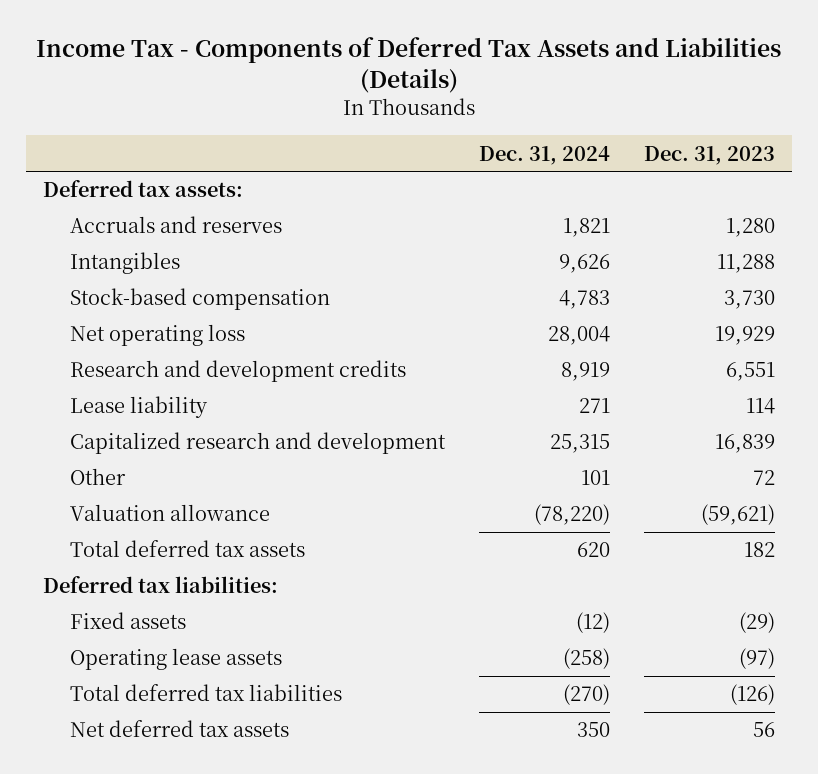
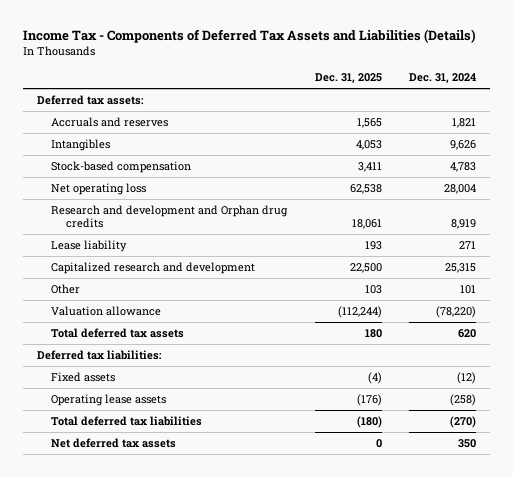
[643,145,775,165] Dec. 31, 2023 -> none
none -> [314,73,382,84] Dec. 31, 2025
[69,360,406,383] Research and development credits -> [51,205,289,229] Research and development and Orphan drug credits

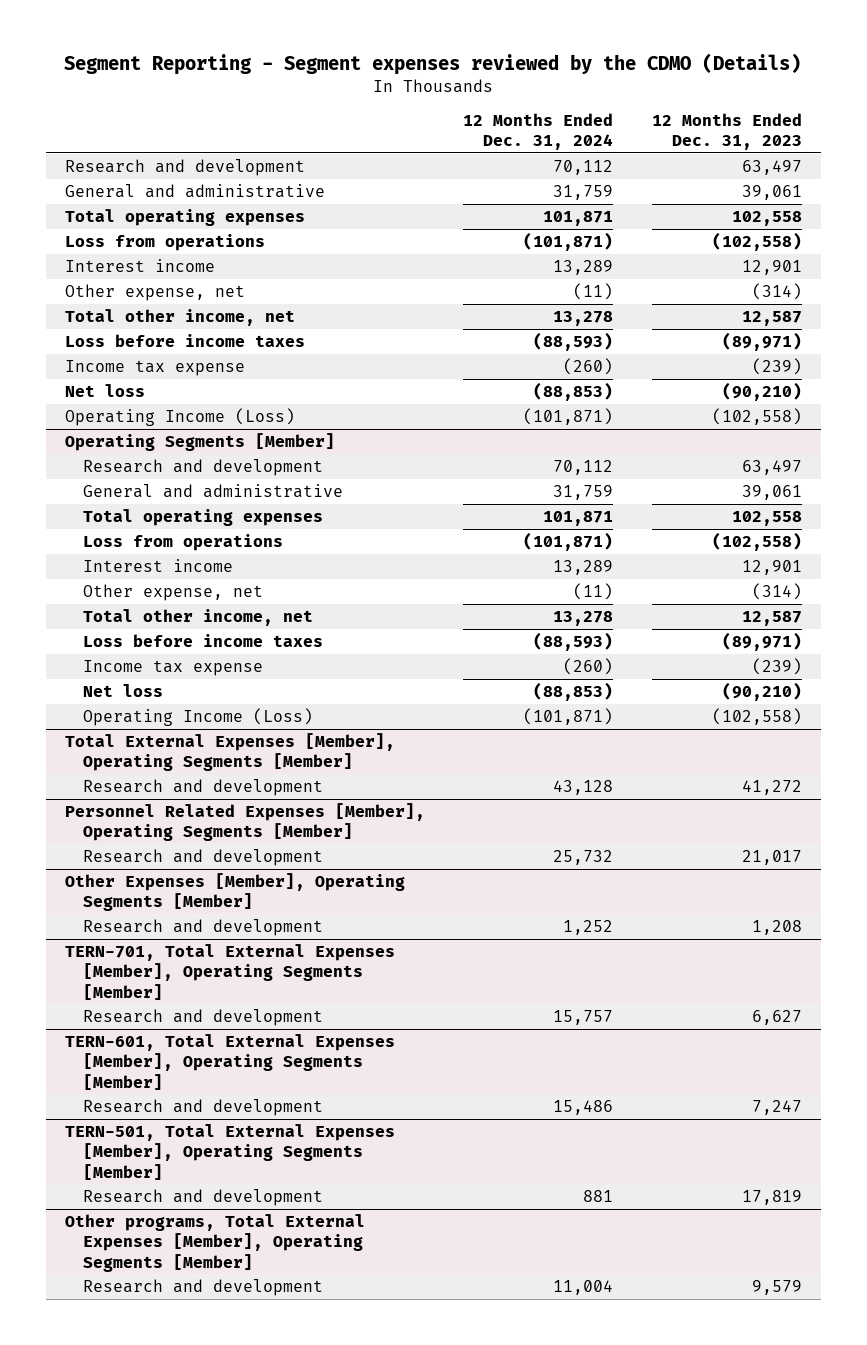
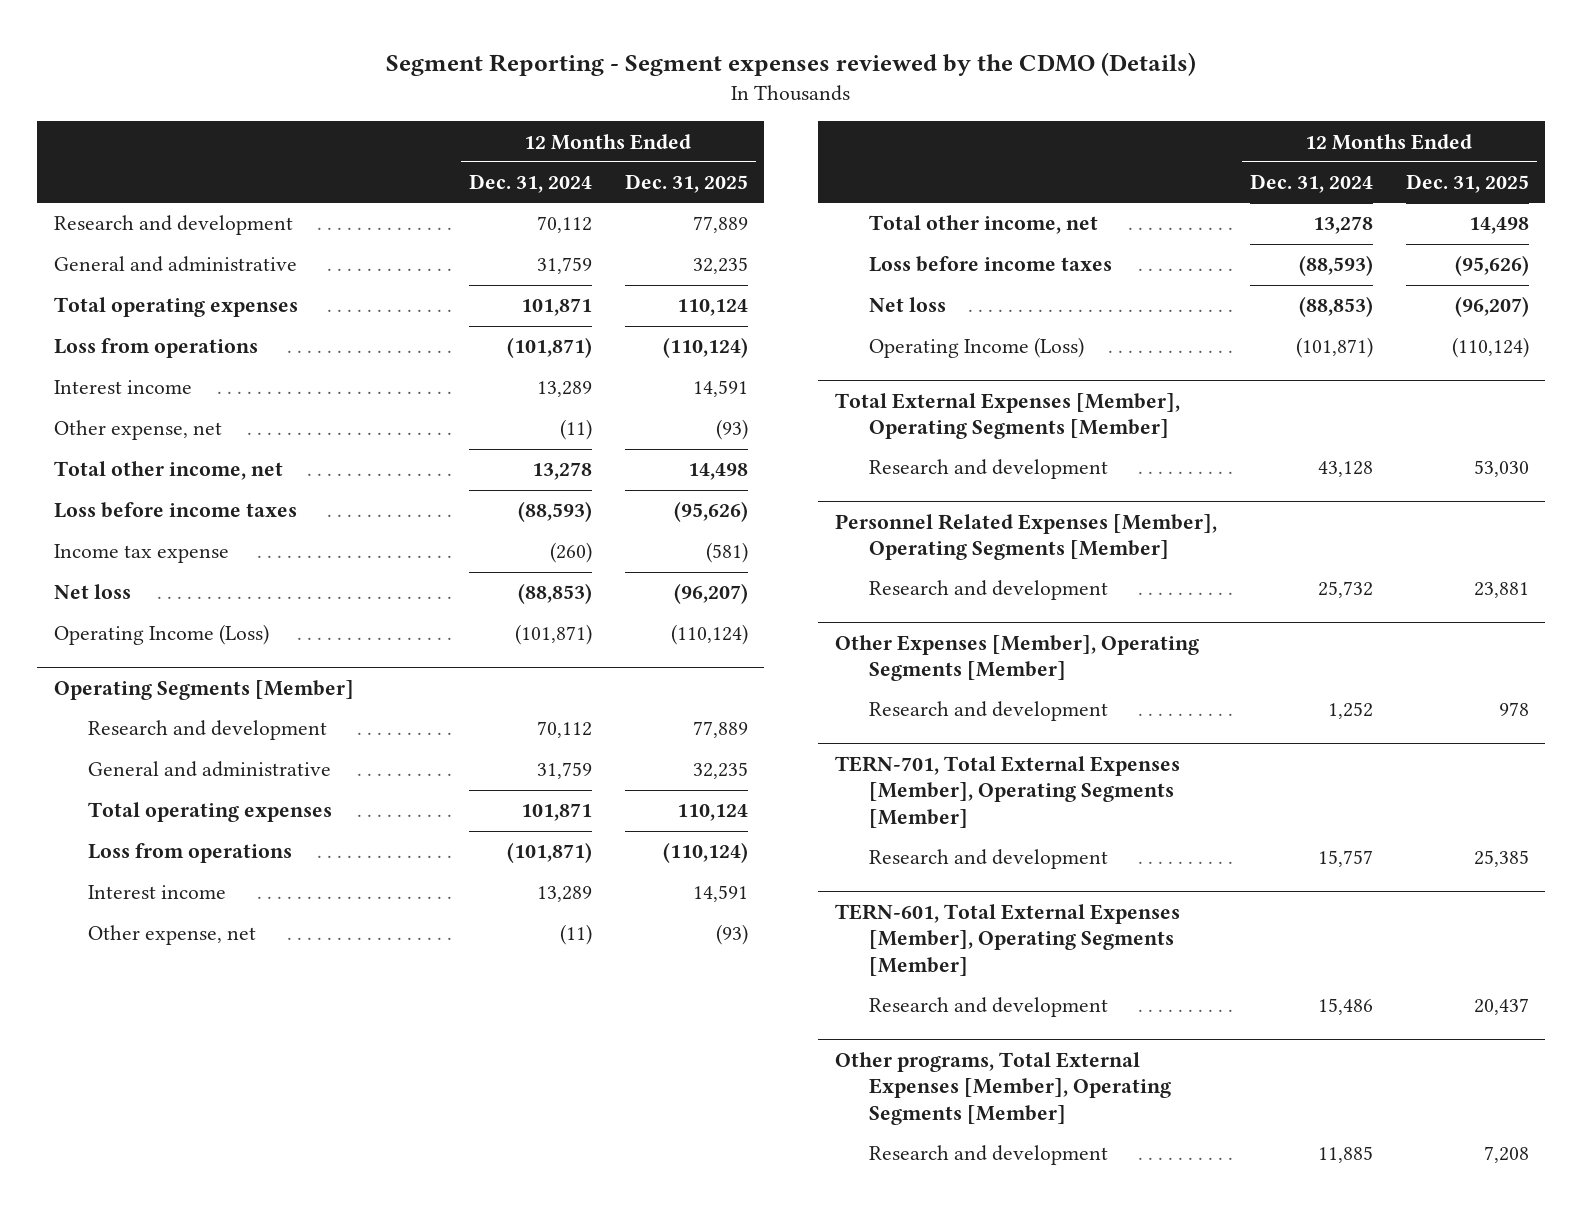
[652,112,803,151] 12 Months Ended Dec. 31, 2023 -> none
none -> [624,174,748,194] Dec. 31, 2025
[83,659,264,676] Income tax expense -> none
[64,1123,395,1180] TERN-501, Total External Expenses [Member], Operating Segments [Member] -> none
[83,1188,324,1206] Research and development -> none
[553,1279,614,1295] 11,004 -> [1317,1146,1373,1164] 11,885

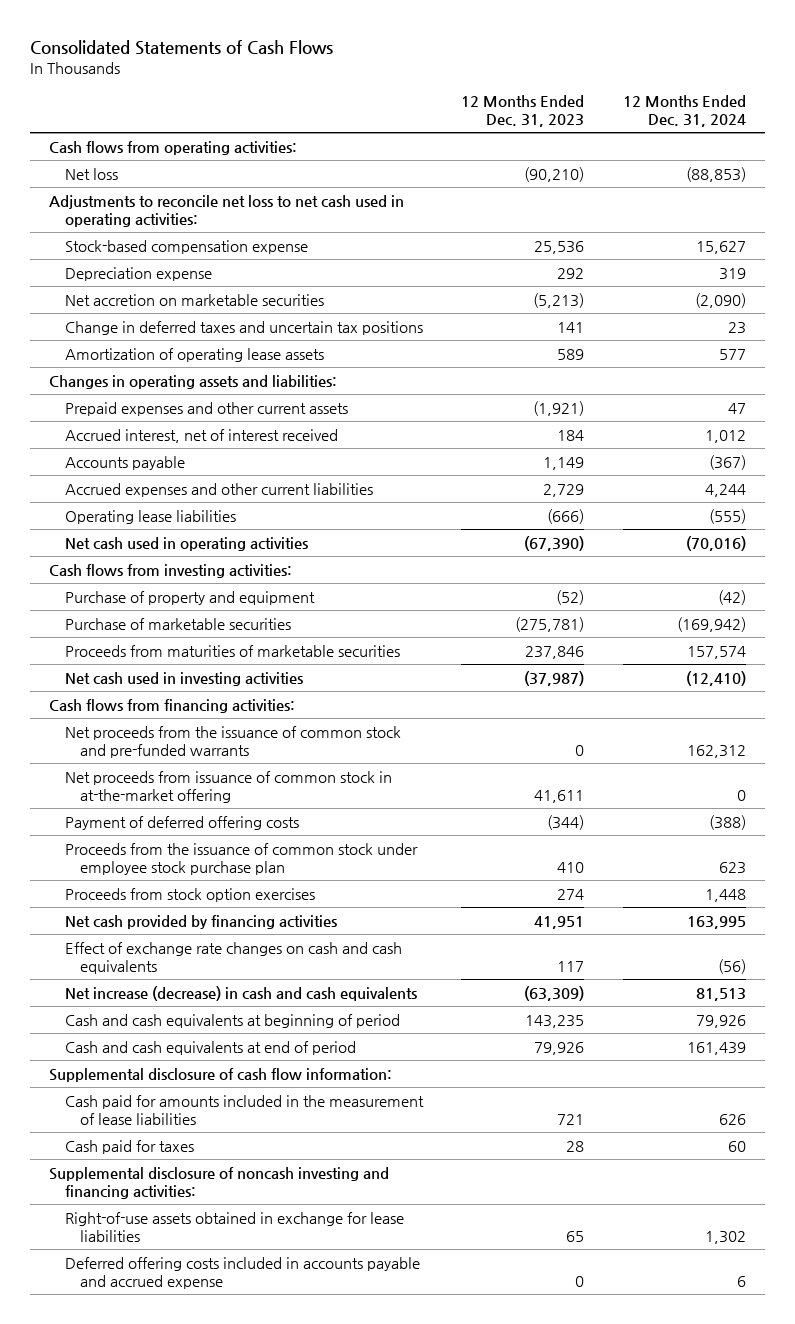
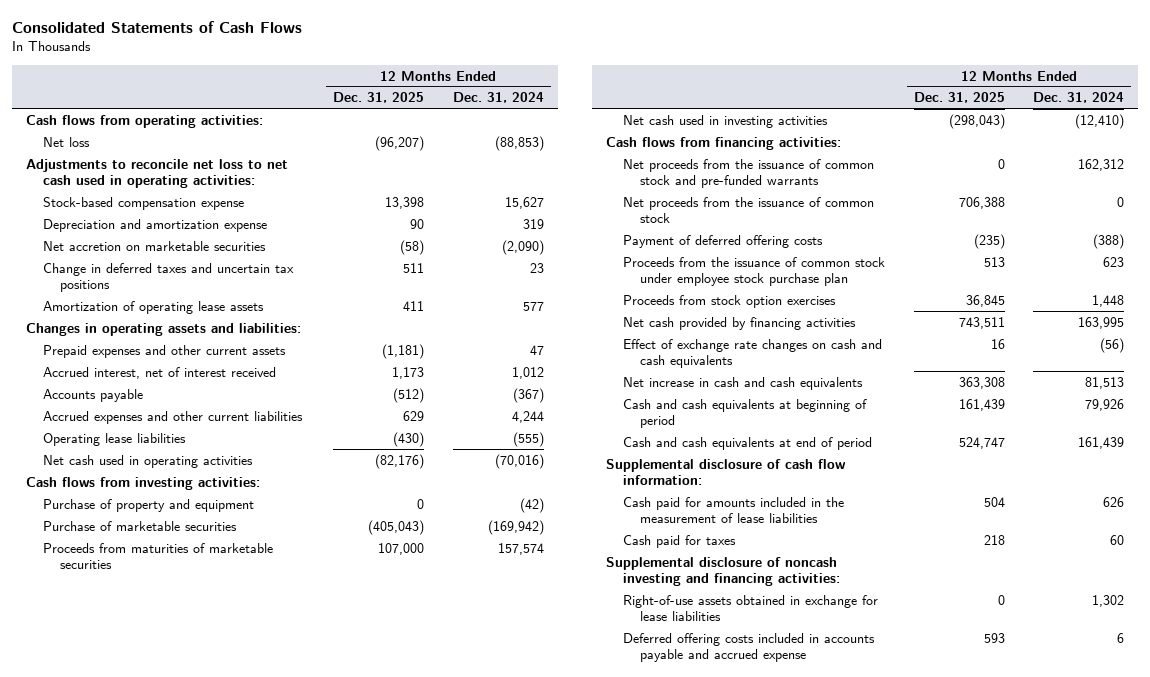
[461,94,585,128] 12 Months Ended Dec. 31, 2023 -> none
none -> [333,92,425,104] Dec. 31, 2025
[64,266,212,281] Depreciation expense -> [42,218,267,232] Depreciation and amortization expense
[64,770,392,803] Net proceeds from issuance of common stock in at-the-market offering -> [623,196,875,224] Net proceeds from the issuance of common stock
[64,985,417,1001] Net increase (decrease) in cash and cash equivalents -> [623,376,864,390] Net increase in cash and cash equivalents

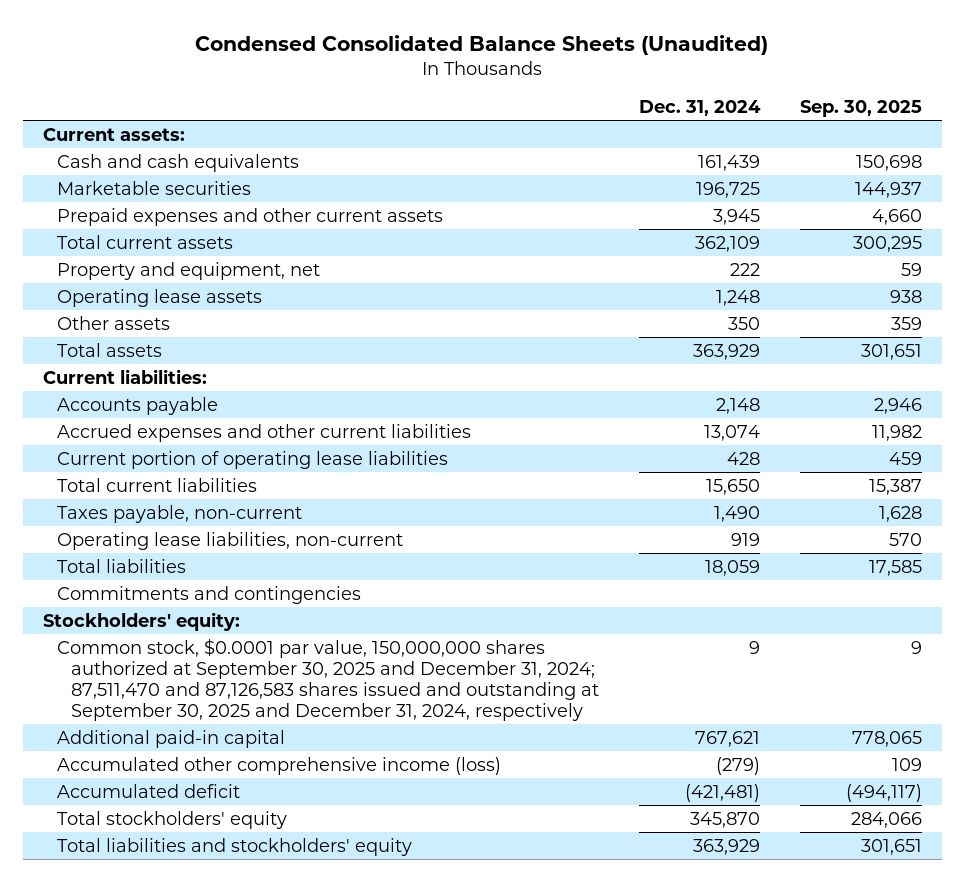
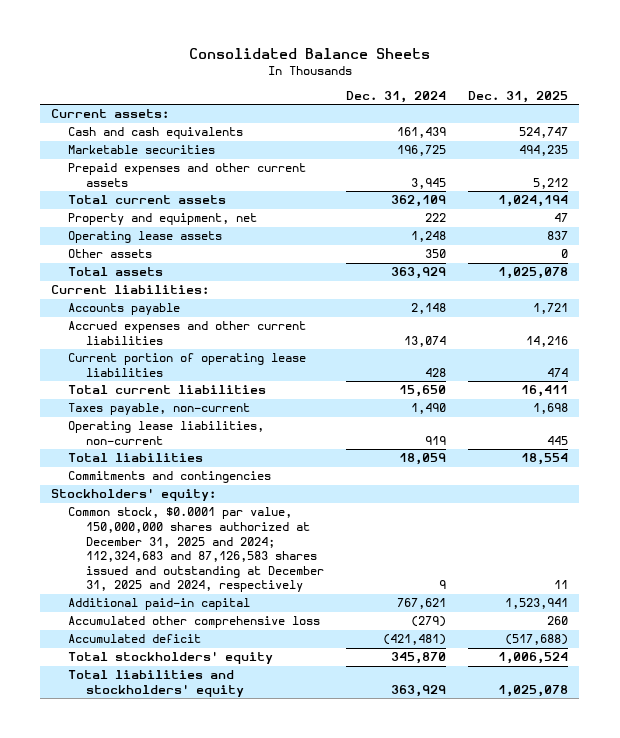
[195,34,769,55] Condensed Consolidated Balance Sheets (Unaudited) -> [188,47,430,59] Consolidated Balance Sheets
[799,100,922,118] Sep. 30, 2025 -> none
none -> [468,91,569,104] Dec. 31, 2025
[56,637,599,722] Common stock, $0.0001 par value, 150,000,000 shares authorized at September 30, 2025 and December 31, 2024; 87,511,470 and 87,126,583 shares issued and outstanding at September 30, 2025 and December 31, 2024, respectively -> [68,507,324,593] Common stock, $0.0001 par value, 150,000,000 shares authorized at December 31, 2025 and 2024; 112,324,683 and 87,126,583 shares issued and outstanding at December 31, 2025 and 2024, respectively
[56,756,501,775] Accumulated other comprehensive income (loss) -> [68,616,321,629] Accumulated other comprehensive loss

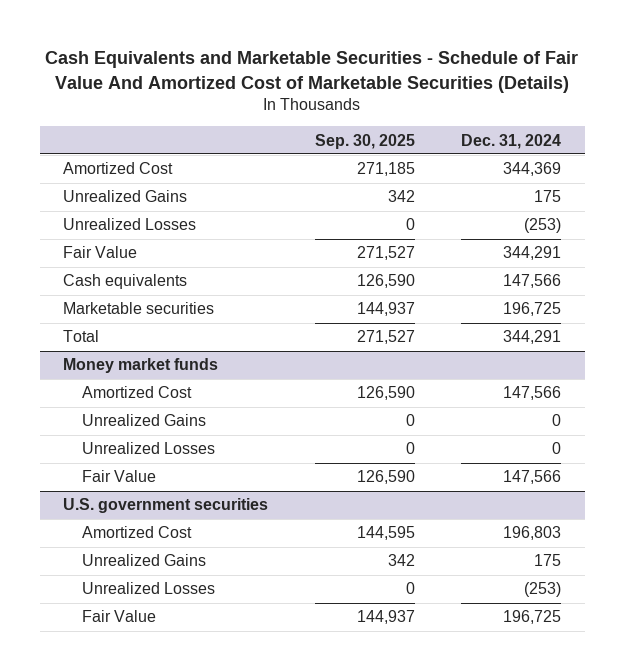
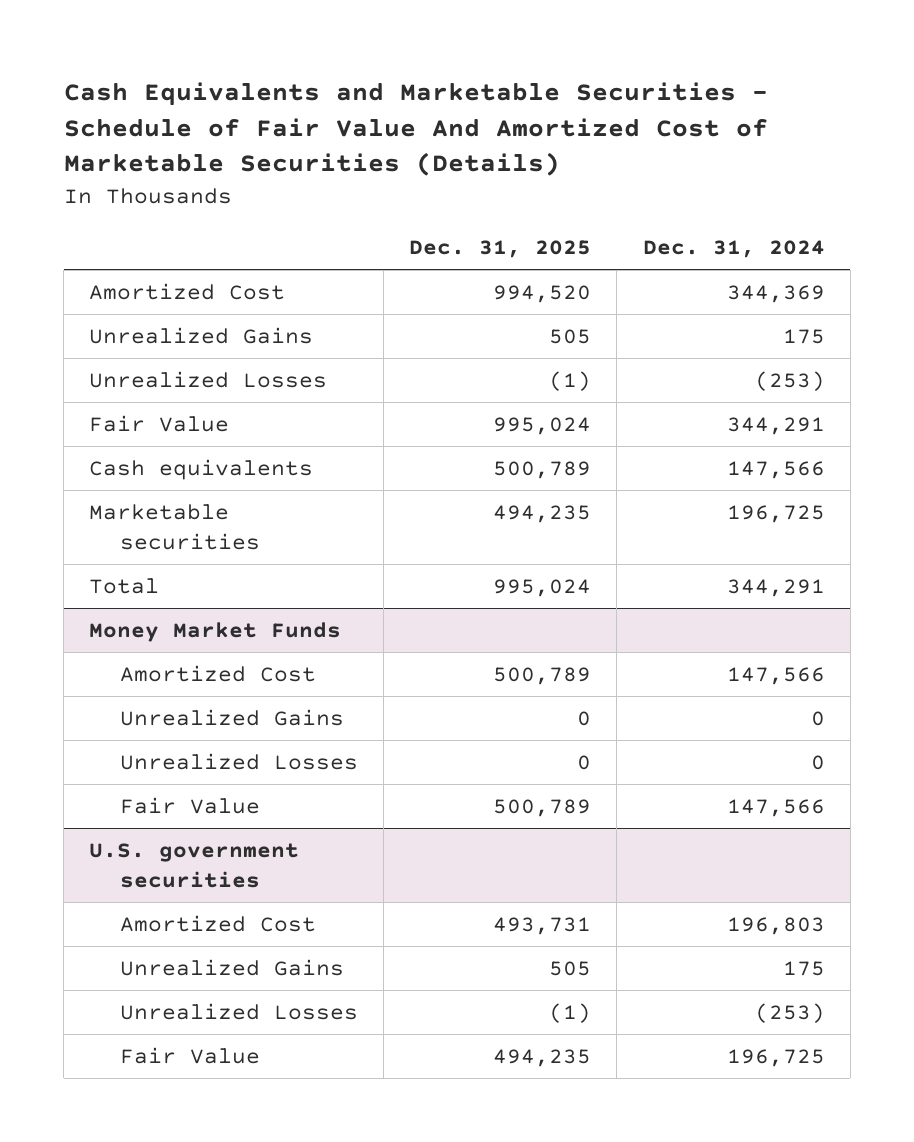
[314,133,415,149] Sep. 30, 2025 -> none
none -> [409,240,592,259] Dec. 31, 2025
[63,358,219,374] Money market funds -> [89,621,342,642] Money Market Funds

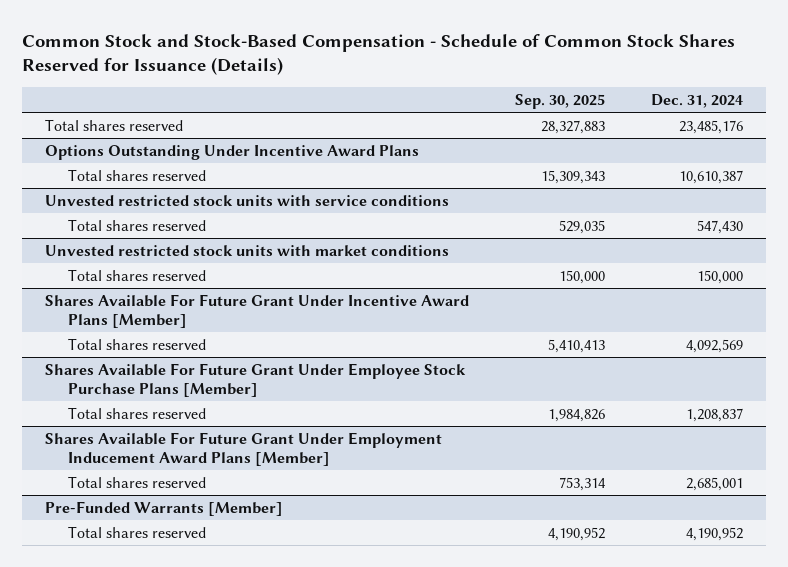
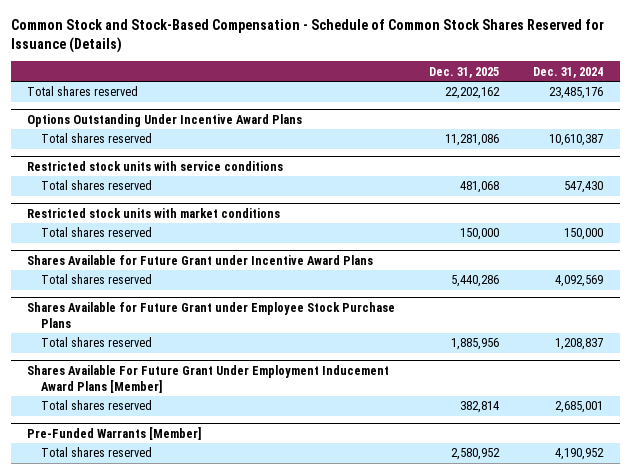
[514,93,605,109] Sep. 30, 2025 -> none
none -> [429,66,500,78] Dec. 31, 2025
[44,194,449,206] Unvested restricted stock units with service conditions -> [27,161,284,172] Restricted stock units with service conditions
[44,244,449,256] Unvested restricted stock units with market conditions -> [27,208,281,219] Restricted stock units with market conditions
[44,293,469,328] Shares Available For Future Grant Under Incentive Award Plans [Member] -> [27,255,374,266] Shares Available for Future Grant under Incentive Award Plans
[44,362,466,397] Shares Available For Future Grant Under Employee Stock Purchase Plans [Member] -> [27,302,396,328] Shares Available for Future Grant under Employee Stock Purchase Plans

